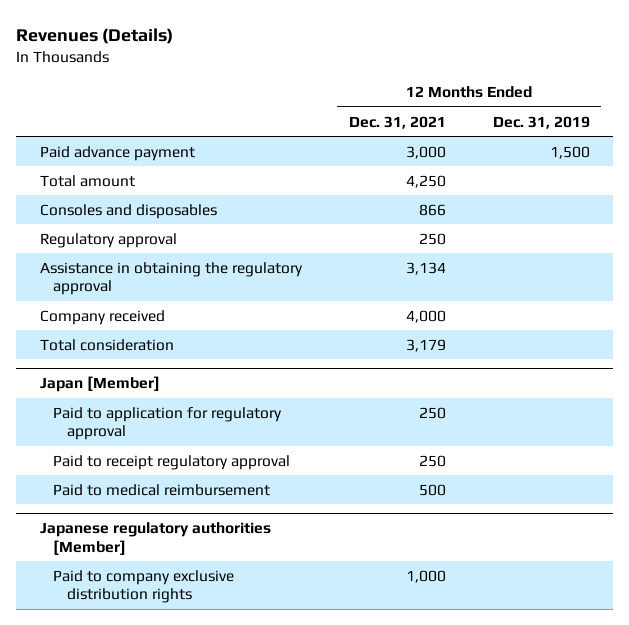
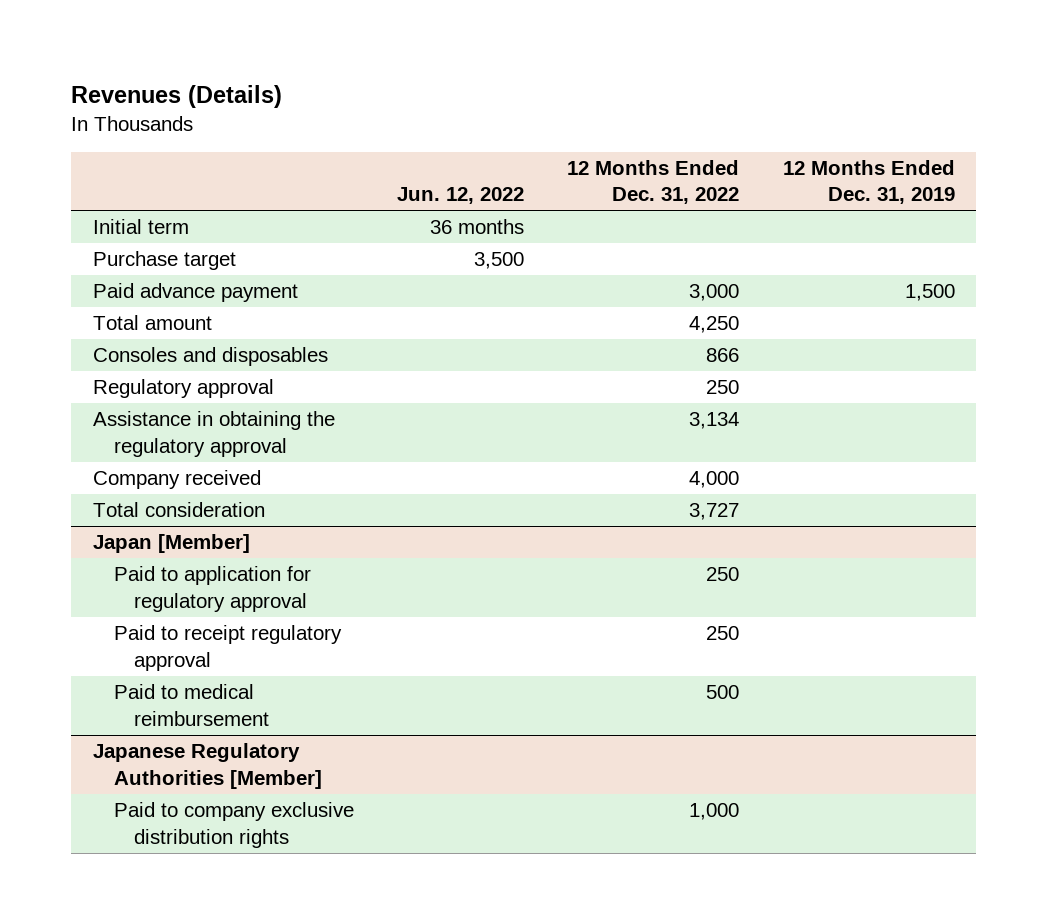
[348,115,446,129] Dec. 31, 2021 -> none
none -> [396,187,524,205] Jun. 12, 2022
none -> [567,159,740,205] 12 Months Ended Dec. 31, 2022
none -> [93,219,190,235] Initial term
none -> [93,251,237,271] Purchase target
[39,522,271,555] Japanese regulatory authorities [Member] -> [93,743,322,789] Japanese Regulatory Authorities [Member]

